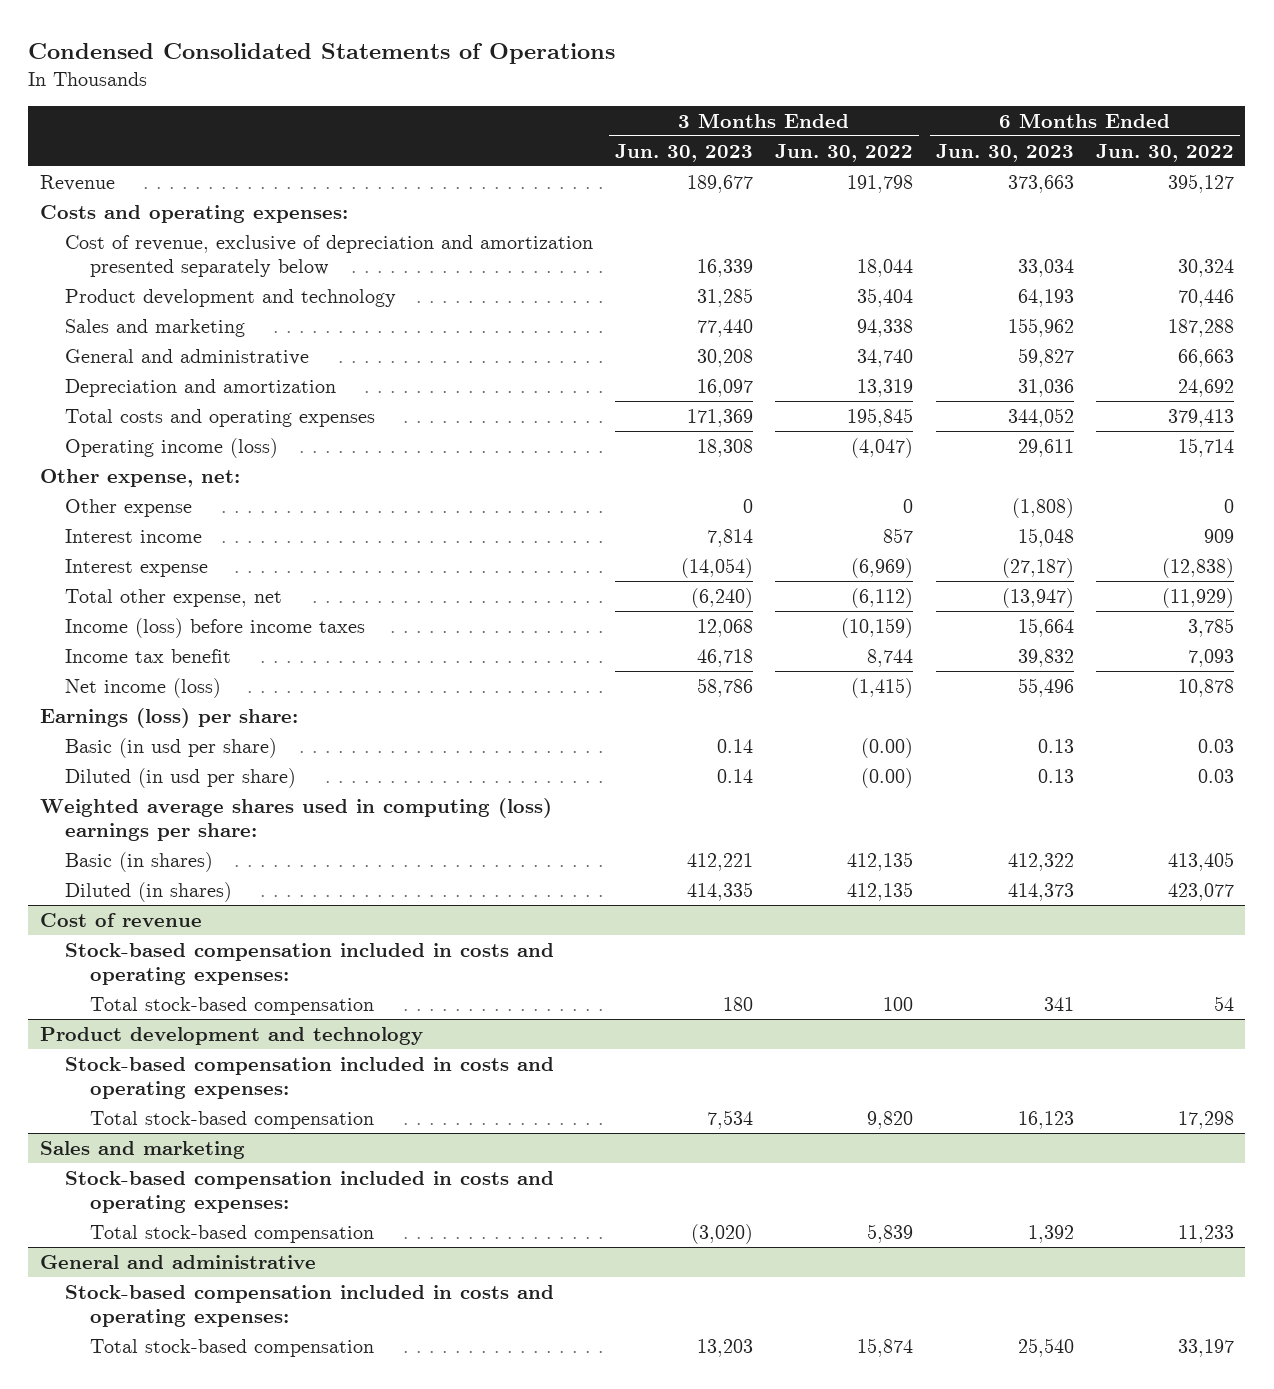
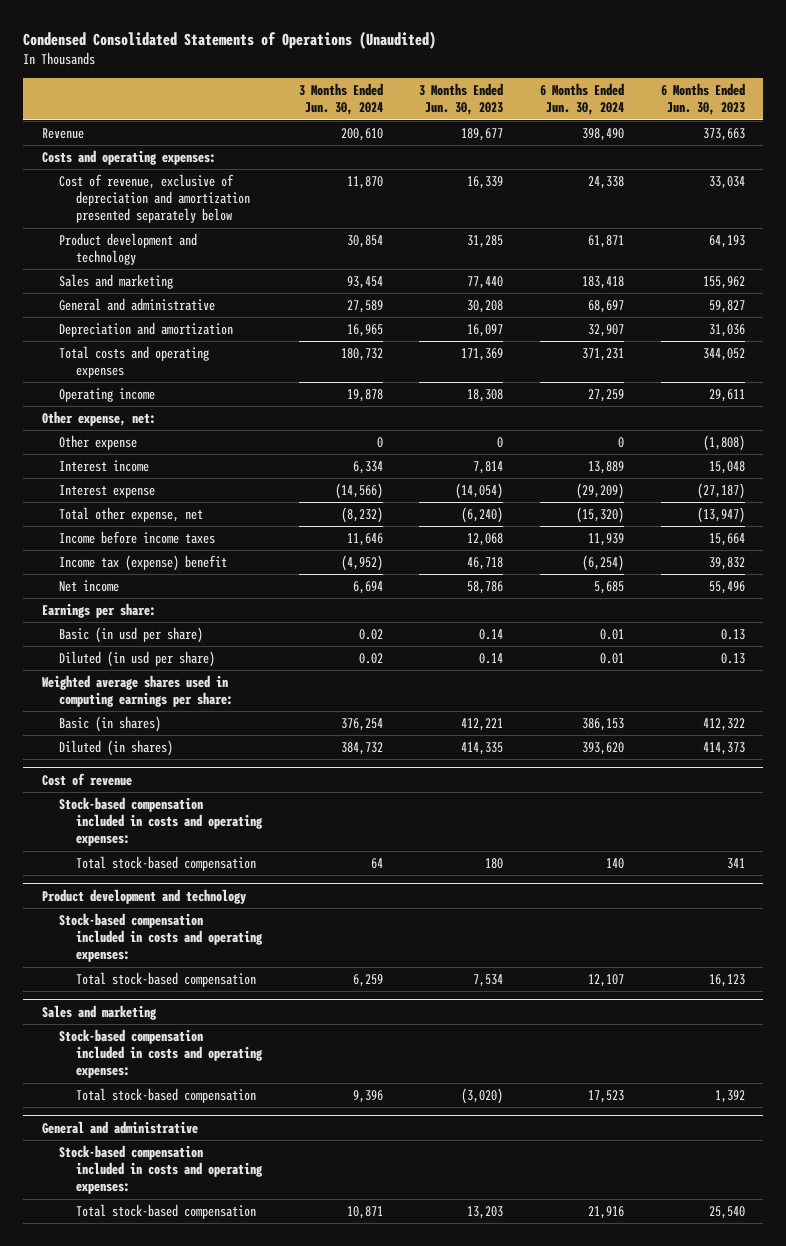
[28,43,616,65] Condensed Consolidated Statements of Operations -> [23,31,437,50] Condensed Consolidated Statements of Operations (Unaudited)
[775,143,914,162] Jun. 30, 2022 -> none
[1096,143,1235,162] Jun. 30, 2022 -> none
none -> [298,83,383,116] 3 Months Ended Jun. 30, 2024
none -> [539,83,624,116] 6 Months Ended Jun. 30, 2024
[64,437,278,458] Operating income (loss) -> [58,388,155,403] Operating income
[64,617,365,638] Income (loss) before income taxes -> [58,531,215,545] Income before income taxes
[64,648,231,663] Income tax benefit -> [58,555,227,572] Income tax (expense) benefit
[64,677,221,698] Net income (loss) -> [58,580,119,593] Net income
[39,707,298,728] Earnings (loss) per share: -> [41,603,156,619] Earnings per share:
[39,797,552,841] Weighted average shares used in computing (loss) earnings per share: -> [41,675,233,708] Weighted average shares used in computing earnings per share:

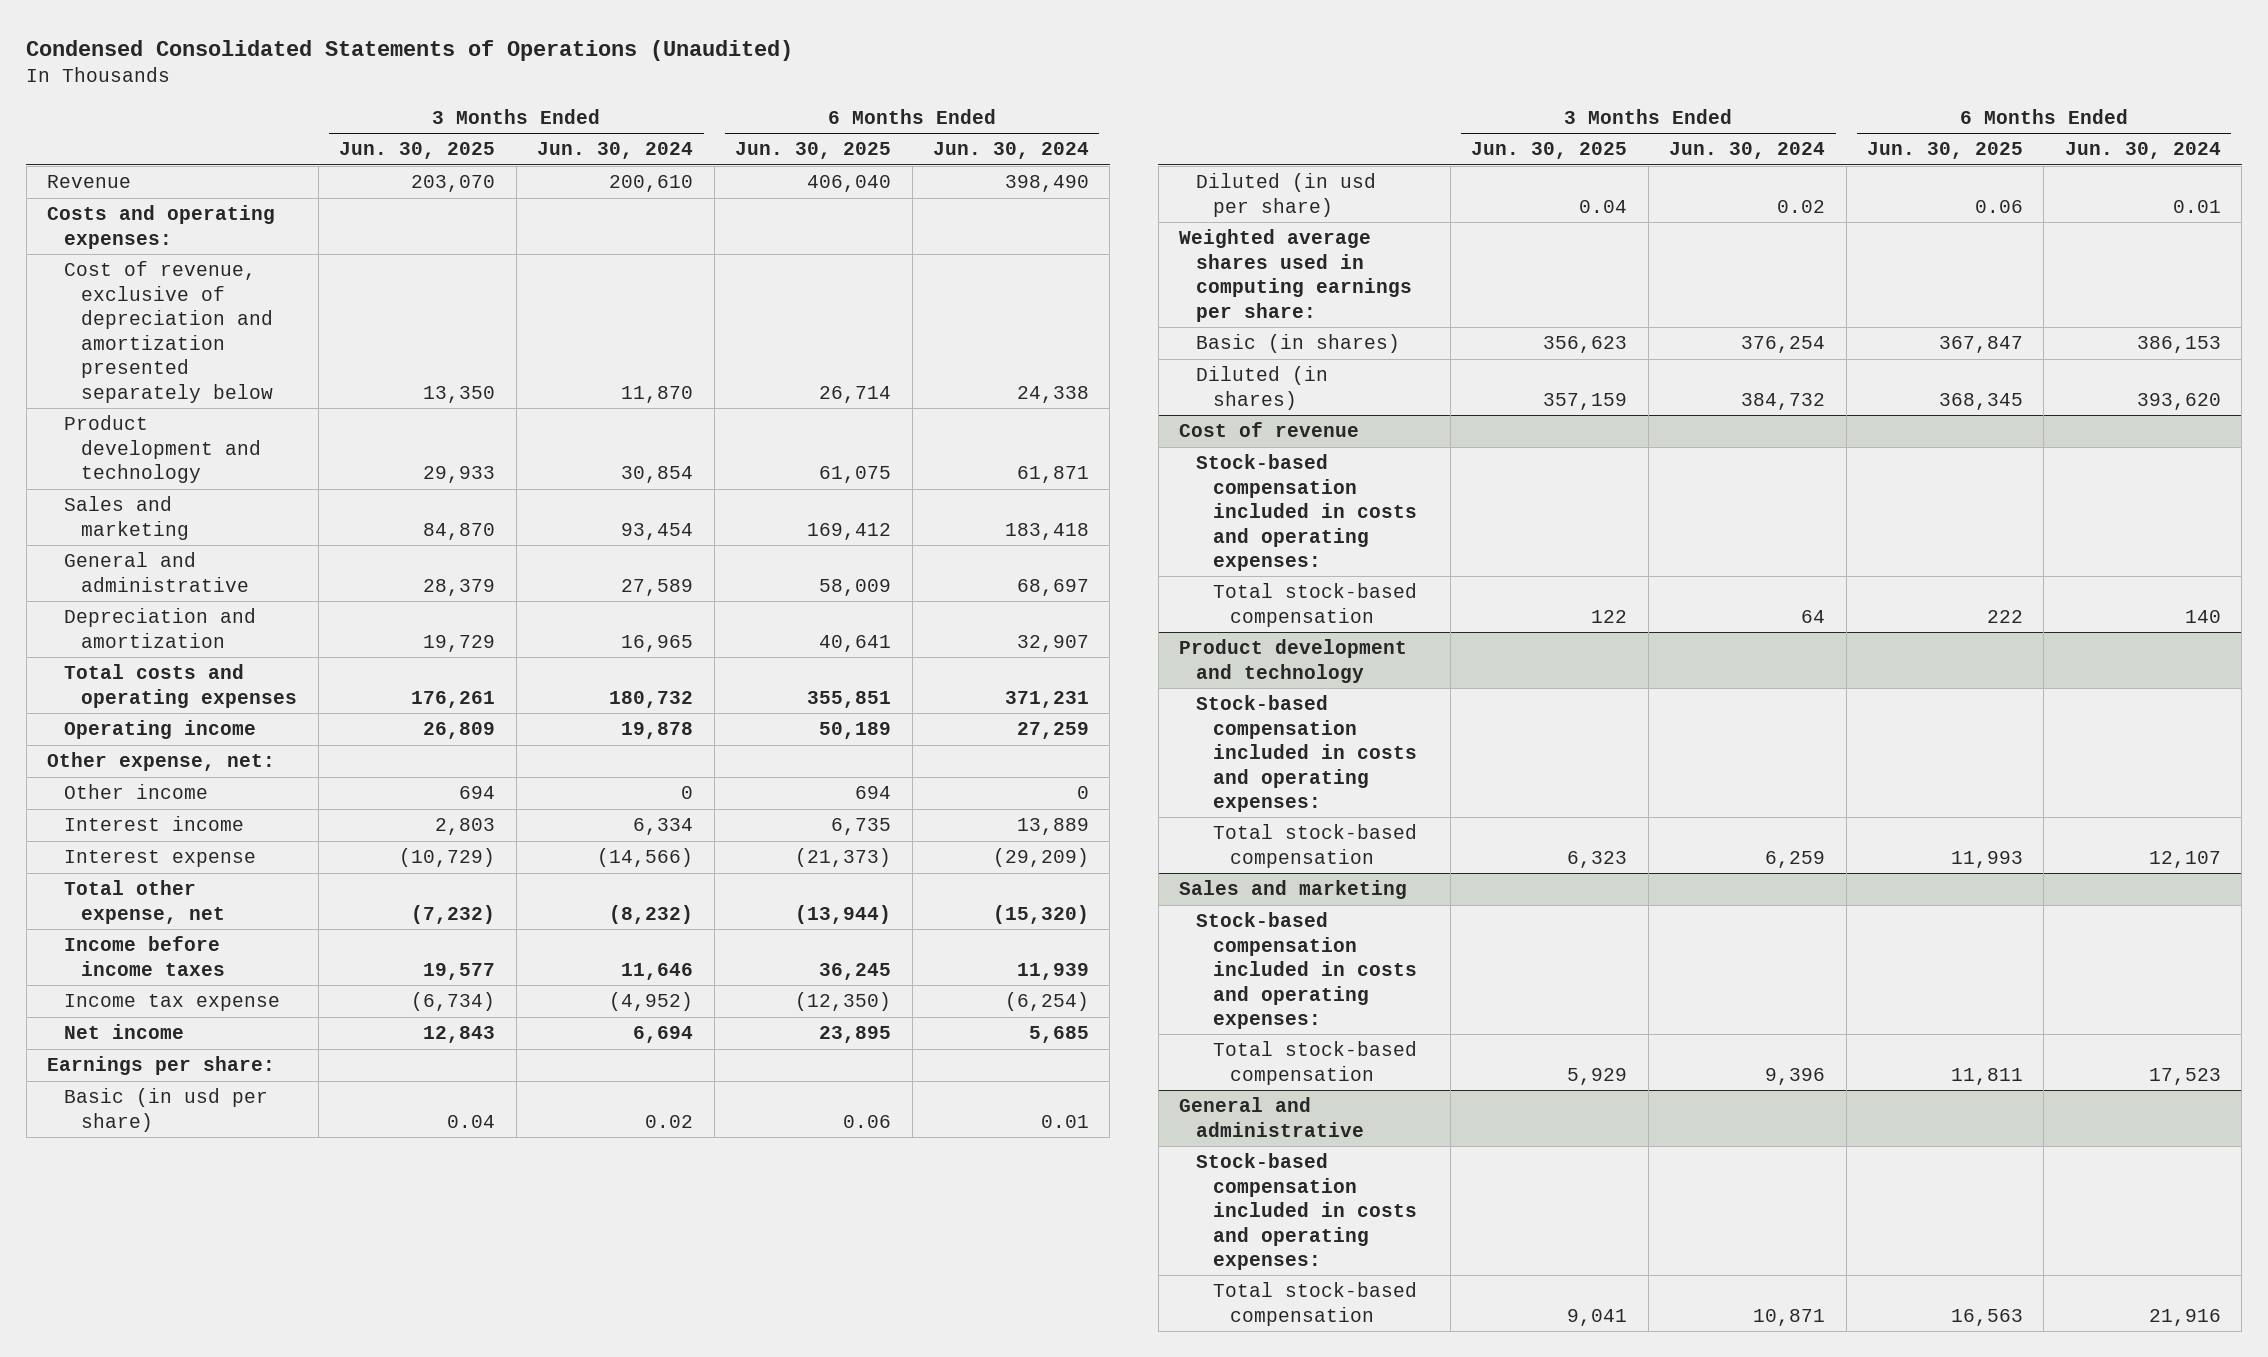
[419,83,504,116] 3 Months Ended Jun. 30, 2023 -> none
[660,83,745,116] 6 Months Ended Jun. 30, 2023 -> none
none -> [339,142,496,160] Jun. 30, 2025
none -> [735,142,892,160] Jun. 30, 2025
[58,435,137,451] Other expense -> [64,784,209,800] Other income
[58,555,227,572] Income tax (expense) benefit -> [64,994,281,1012] Income tax expense

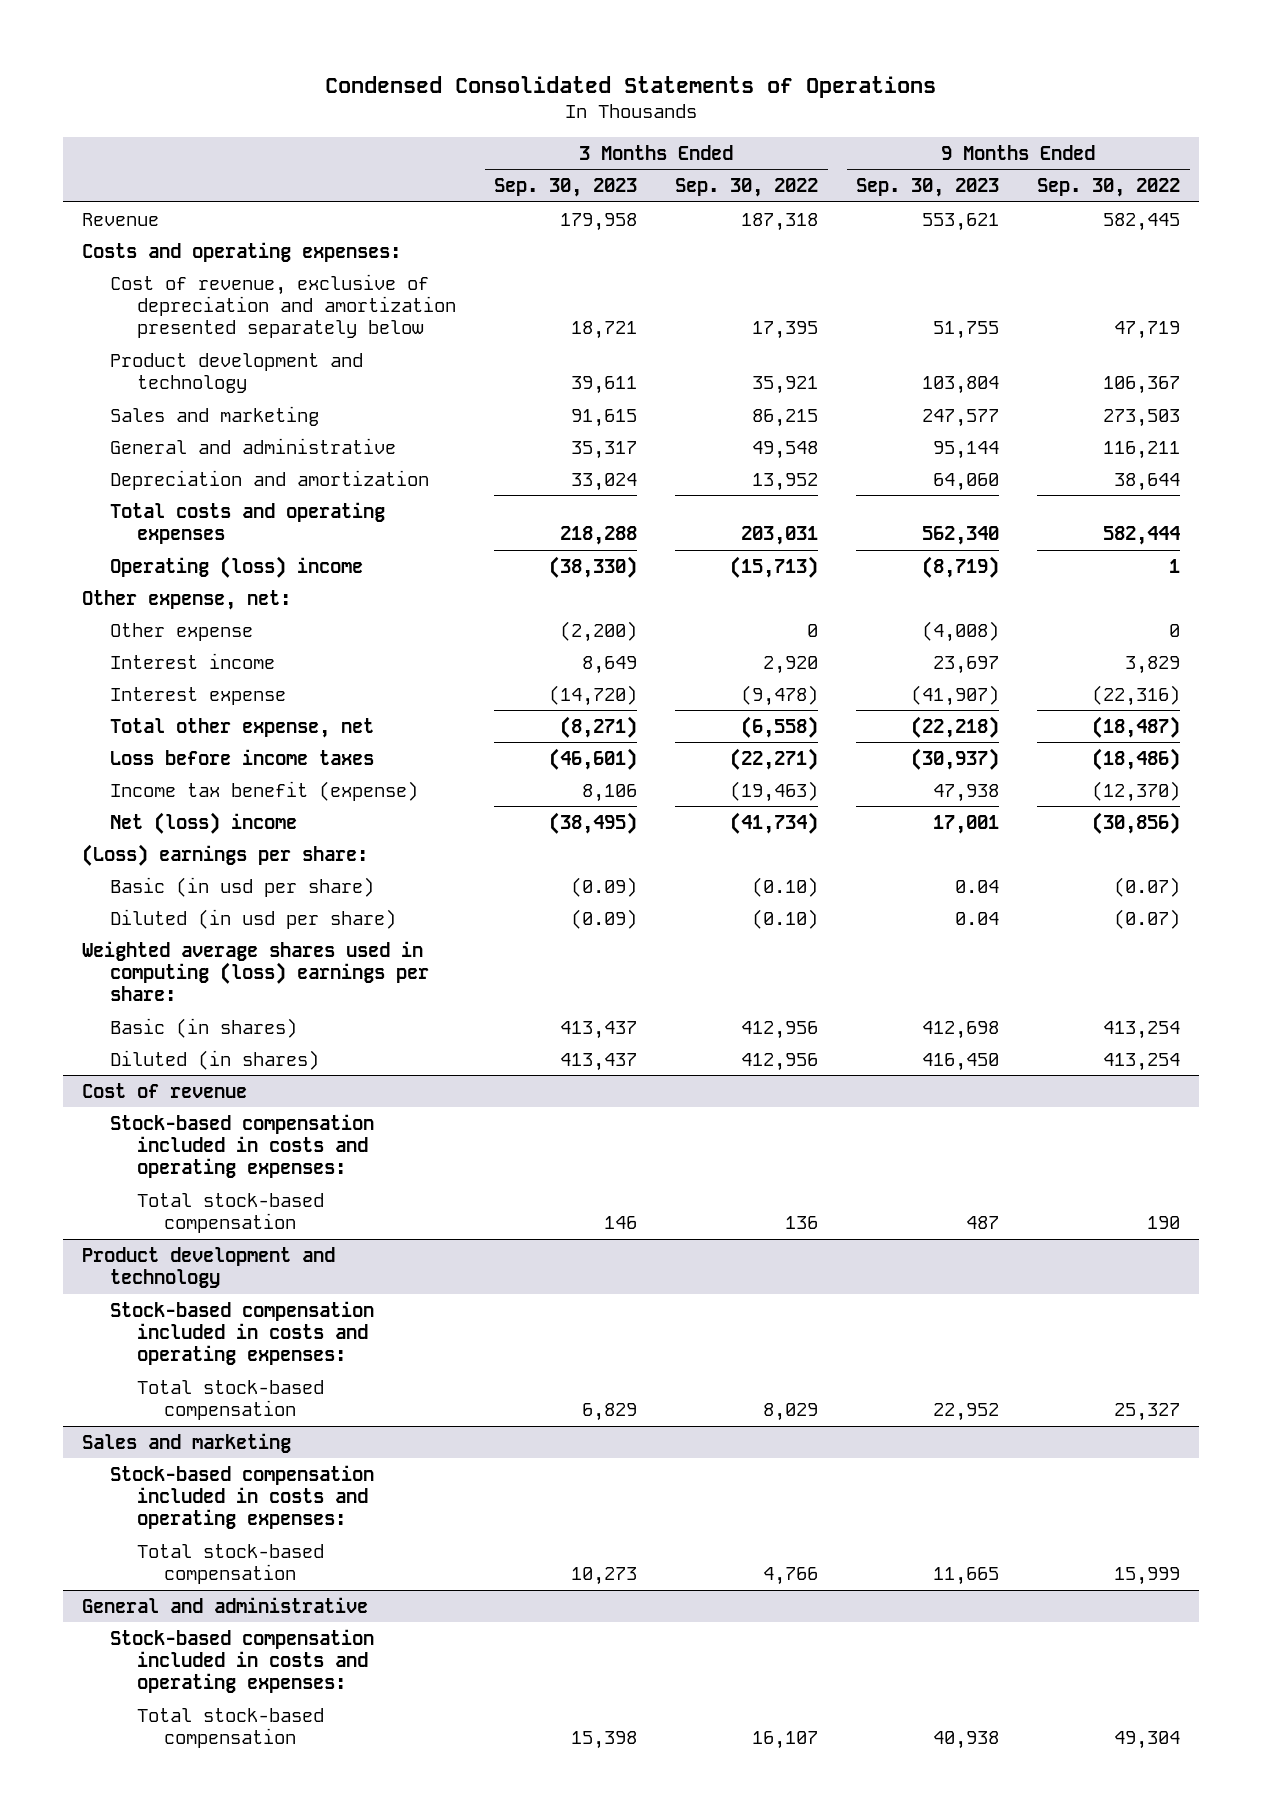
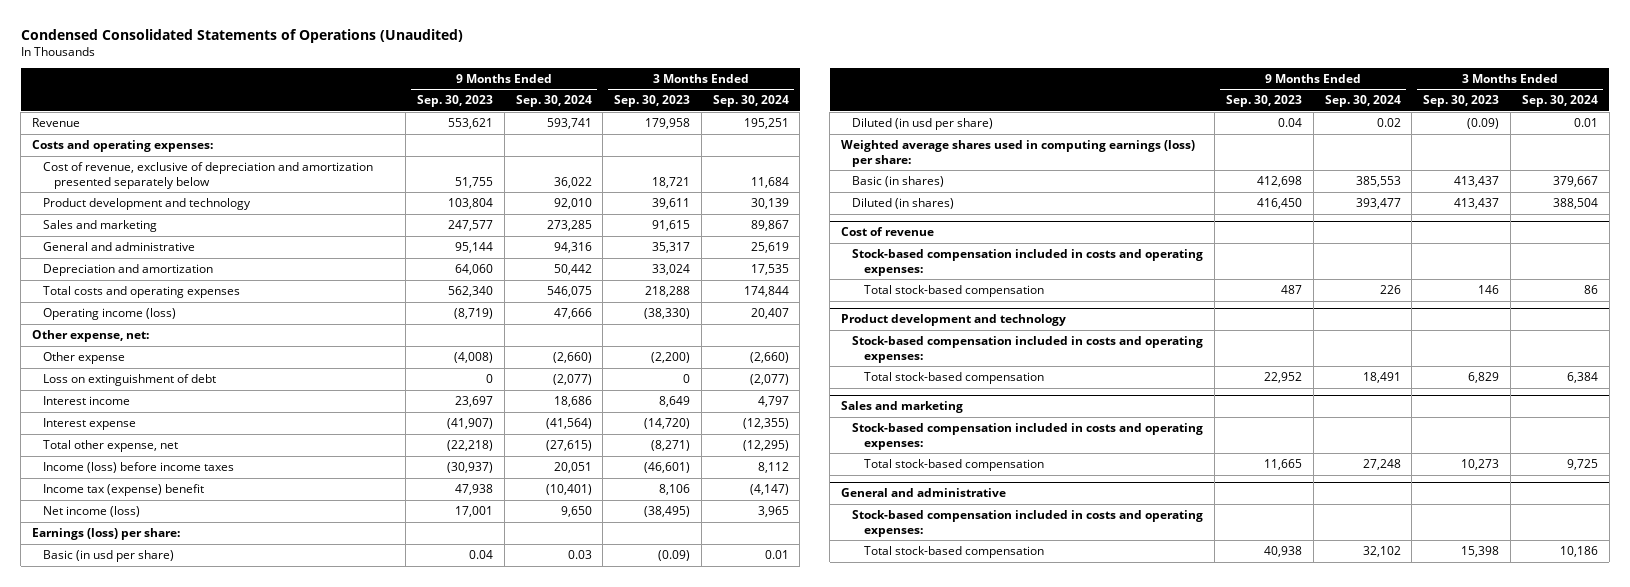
[325,75,937,98] Condensed Consolidated Statements of Operations -> [20,28,463,43] Condensed Consolidated Statements of Operations (Unaudited)
[675,178,819,198] Sep. 30, 2022 -> none
[1037,178,1181,198] Sep. 30, 2022 -> none
none -> [515,95,592,108] Sep. 30, 2024
none -> [712,95,789,108] Sep. 30, 2024
[109,555,363,578] Operating (loss) income -> [43,308,177,321] Operating income (loss)
none -> [43,374,217,387] Loss on extinguishment of debt
[109,748,374,765] Loss before income taxes -> [43,462,235,474] Income (loss) before income taxes
[109,780,418,801] Income tax benefit (expense) -> [43,484,205,497] Income tax (expense) benefit
[109,811,297,834] Net (loss) income -> [43,506,141,518] Net income (loss)
[82,843,369,866] (Loss) earnings per share: -> [32,528,181,541] Earnings (loss) per share:
[82,940,429,1002] Weighted average shares used in computing (loss) earnings per share: -> [841,140,1196,167] Weighted average shares used in computing earnings (loss) per share:

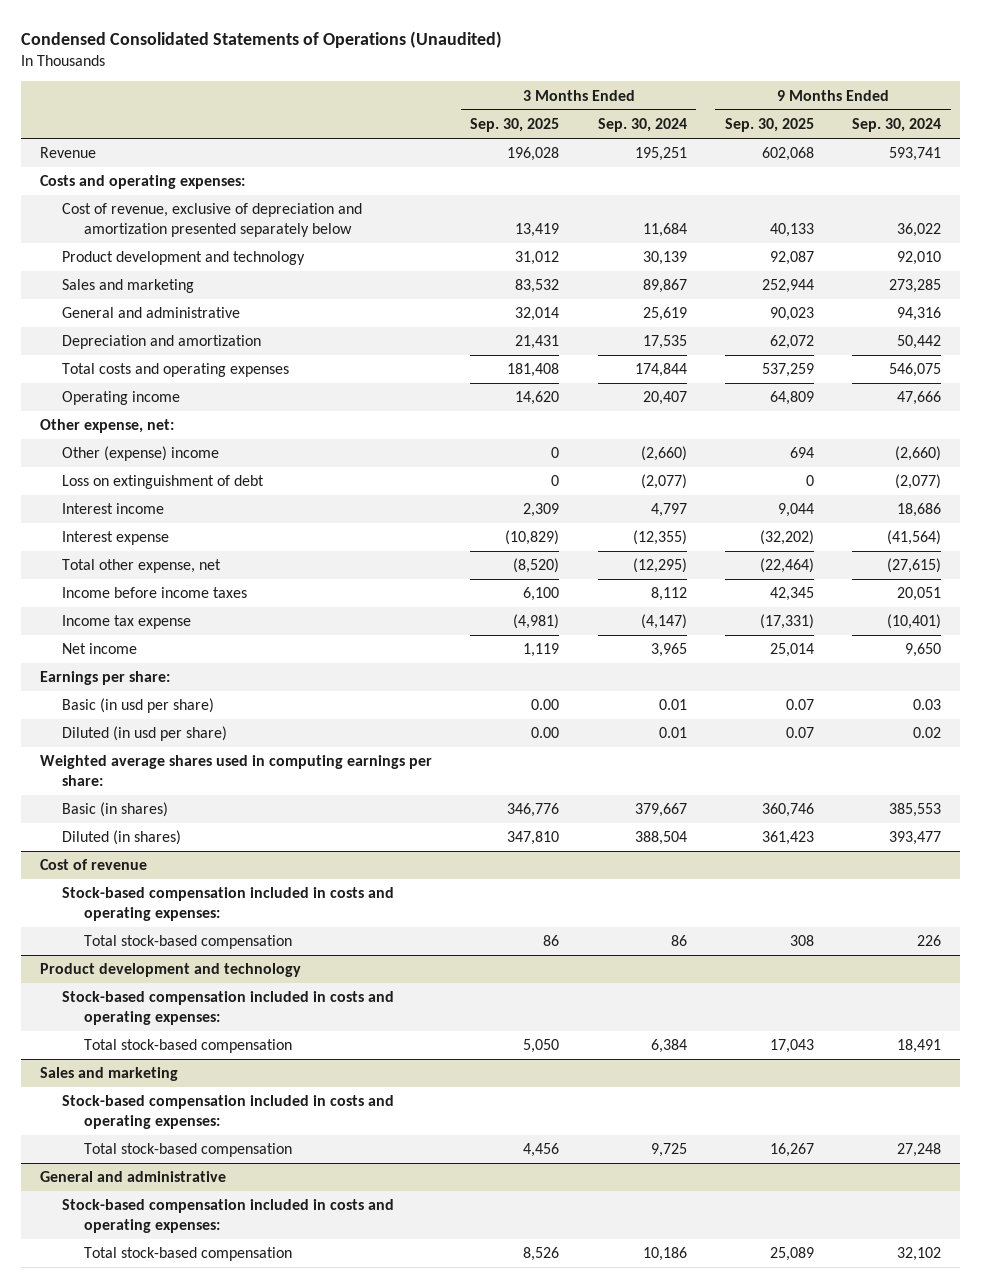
[416,95,493,108] Sep. 30, 2023 -> none
[614,95,691,108] Sep. 30, 2023 -> none
none -> [470,117,560,132] Sep. 30, 2025
none -> [724,117,814,132] Sep. 30, 2025
[43,308,177,321] Operating income (loss) -> [61,391,180,406] Operating income
[43,352,126,365] Other expense -> [61,446,219,462] Other (expense) income
[43,462,235,474] Income (loss) before income taxes -> [61,587,247,599] Income before income taxes
[43,484,205,497] Income tax (expense) benefit -> [61,615,191,630] Income tax expense
[43,506,141,518] Net income (loss) -> [61,643,137,655] Net income
[32,528,181,541] Earnings (loss) per share: -> [40,671,171,686] Earnings per share:
[841,140,1196,167] Weighted average shares used in computing earnings (loss) per share: -> [40,755,433,786] Weighted average shares used in computing earnings per share:

